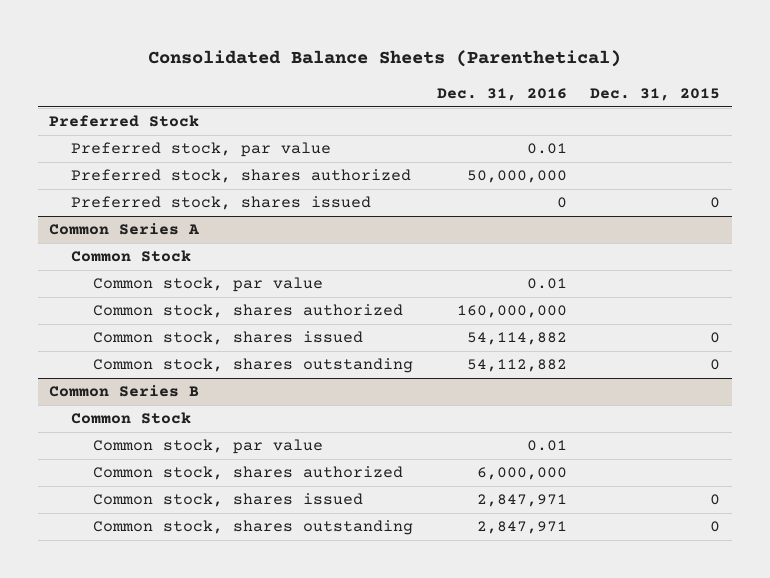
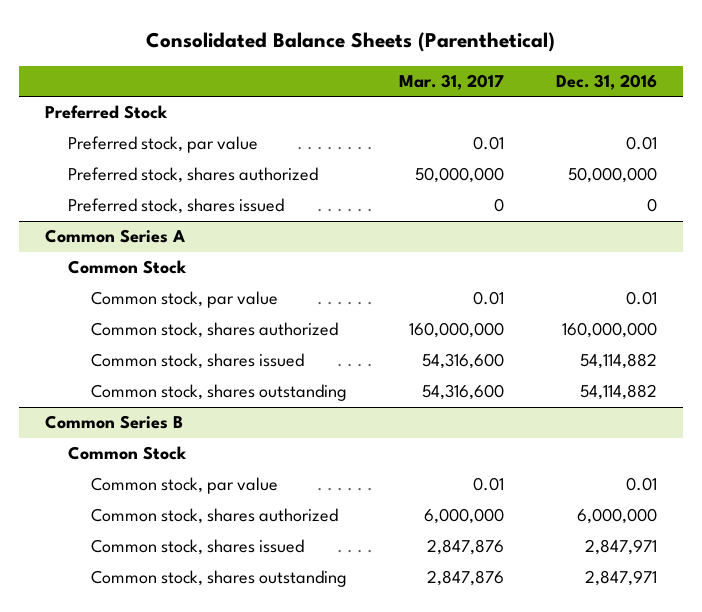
[590,88,721,102] Dec. 31, 2015 -> none
none -> [398,74,504,91] Mar. 31, 2017
[466,359,567,373] 54,112,882 -> [579,384,657,401] 54,114,882

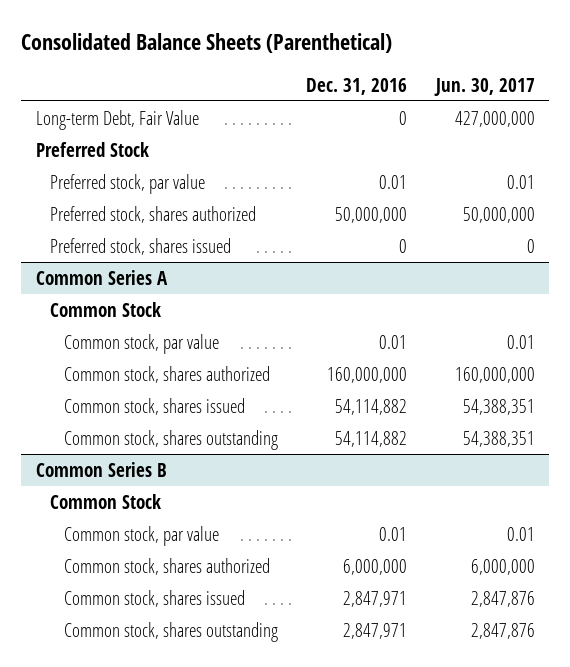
[398,74,504,91] Mar. 31, 2017 -> none
none -> [433,77,535,96] Jun. 30, 2017
none -> [35,109,199,130] Long-term Debt, Fair Value

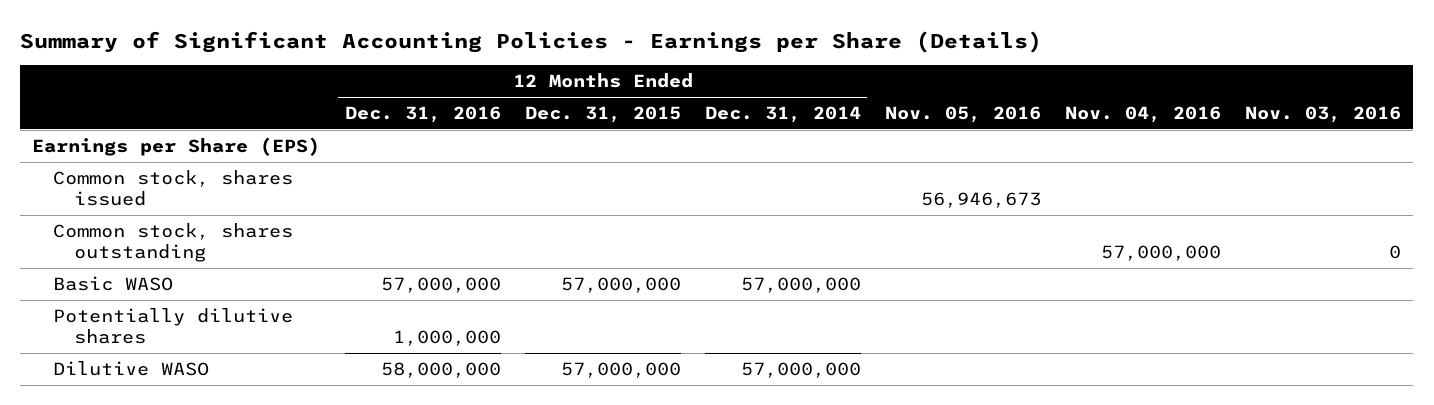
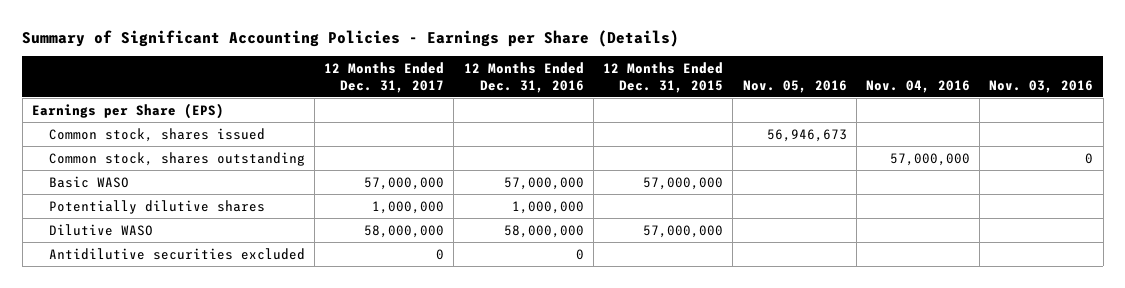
[704,106,861,124] Dec. 31, 2014 -> none
none -> [324,61,445,93] 12 Months Ended Dec. 31, 2017
none -> [48,247,305,260] Antidilutive securities excluded

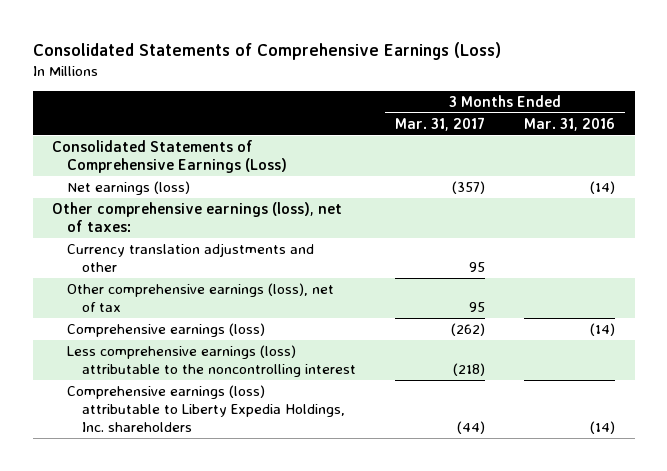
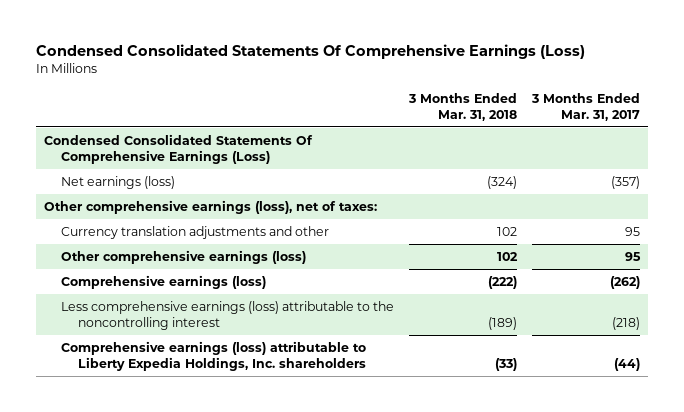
[32,41,501,60] Consolidated Statements of Comprehensive Earnings (Loss) -> [36,43,586,59] Condensed Consolidated Statements Of Comprehensive Earnings (Loss)
[524,117,616,131] Mar. 31, 2016 -> none
none -> [408,92,518,121] 3 Months Ended Mar. 31, 2018
[52,140,288,174] Consolidated Statements of Comprehensive Earnings (Loss) -> [43,134,313,164] Condensed Consolidated Statements Of Comprehensive Earnings (Loss)
[67,283,335,313] Other comprehensive earnings (loss), net of tax -> [60,250,306,265] Other comprehensive earnings (loss)

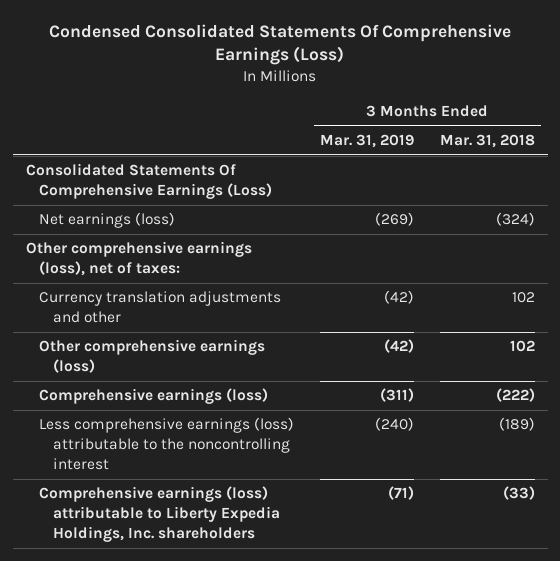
[531,92,641,121] 3 Months Ended Mar. 31, 2017 -> none
none -> [320,133,415,148] Mar. 31, 2019
[43,134,313,164] Condensed Consolidated Statements Of Comprehensive Earnings (Loss) -> [25,163,273,200] Consolidated Statements Of Comprehensive Earnings (Loss)

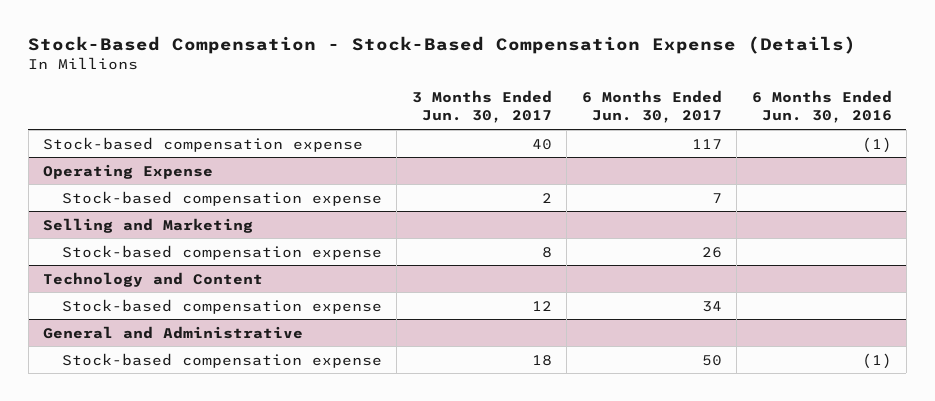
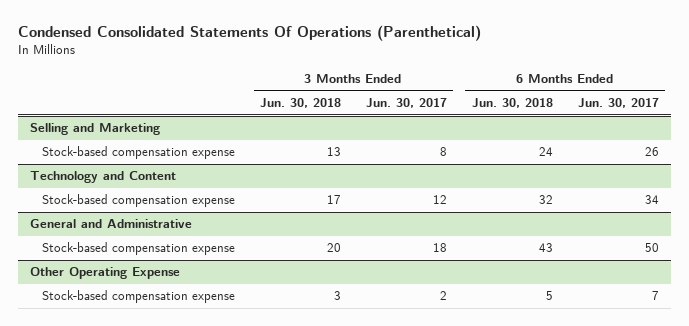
[28,36,857,55] Stock-Based Compensation - Stock-Based Compensation Expense (Details) -> [17,25,481,42] Condensed Consolidated Statements Of Operations (Parenthetical)
[751,90,892,124] 6 Months Ended Jun. 30, 2016 -> none
none -> [259,98,341,109] Jun. 30, 2018
none -> [471,98,553,109] Jun. 30, 2018
[43,136,364,152] Stock-based compensation expense -> none
[43,163,214,179] Operating Expense -> none
[61,190,382,206] Stock-based compensation expense -> none
none -> [29,267,180,280] Other Operating Expense
none -> [41,290,235,304] Stock-based compensation expense

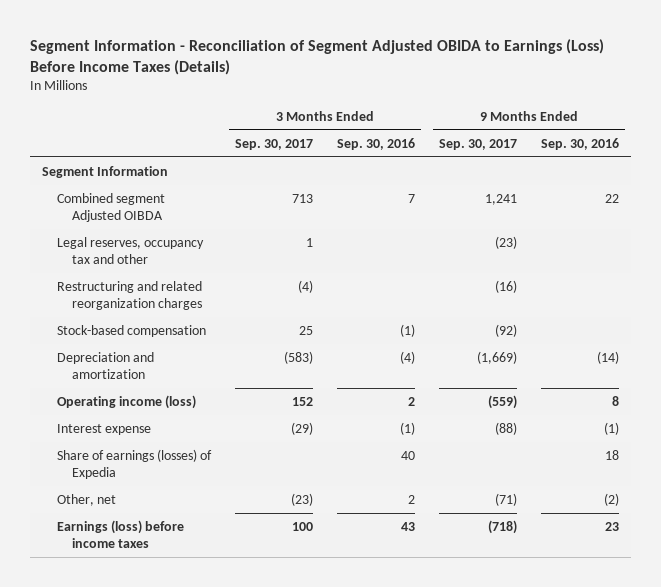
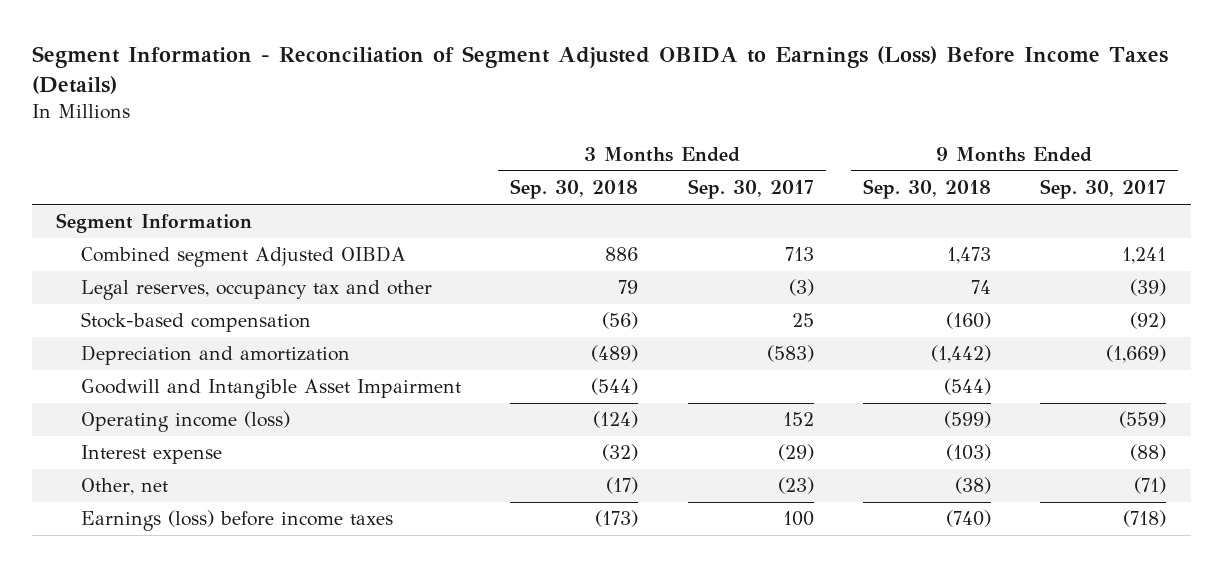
[336,137,415,150] Sep. 30, 2016 -> none
[540,137,619,150] Sep. 30, 2016 -> none
none -> [510,179,639,200] Sep. 30, 2018
none -> [862,179,991,200] Sep. 30, 2018
[56,280,202,310] Restructuring and related reorganization charges -> none
[305,237,313,247] 1 -> [788,279,814,297] (3)
[494,235,517,249] (23) -> [1129,279,1166,297] (39)
none -> [81,379,462,400] Goodwill and Intangible Asset Impairment
[56,448,212,479] Share of earnings (losses) of Expedia -> none

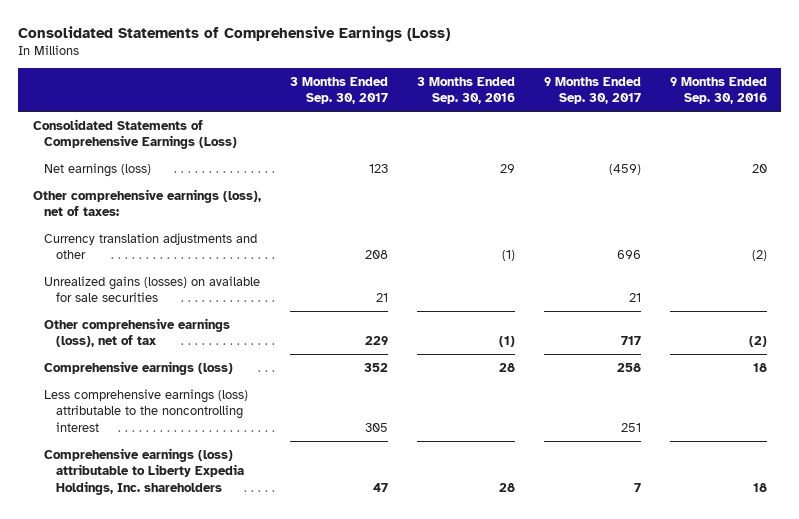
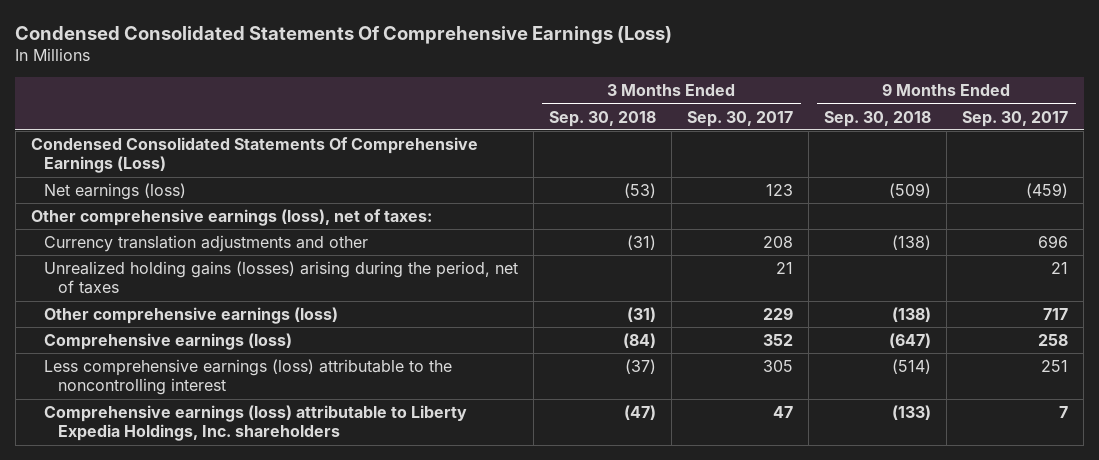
[18,26,451,43] Consolidated Statements of Comprehensive Earnings (Loss) -> [15,26,673,45] Condensed Consolidated Statements Of Comprehensive Earnings (Loss)
[416,76,515,105] 3 Months Ended Sep. 30, 2016 -> none
[669,76,767,105] 9 Months Ended Sep. 30, 2016 -> none
none -> [549,110,657,127] Sep. 30, 2018
none -> [824,110,932,127] Sep. 30, 2018
[32,118,238,150] Consolidated Statements of Comprehensive Earnings (Loss) -> [30,136,478,174] Condensed Consolidated Statements Of Comprehensive Earnings (Loss)
[44,275,261,303] Unrealized gains (losses) on available for sale securities -> [44,260,519,295] Unrealized holding gains (losses) arising during the period, net of taxes
[44,317,231,348] Other comprehensive earnings (loss), net of tax -> [44,306,339,324] Other comprehensive earnings (loss)

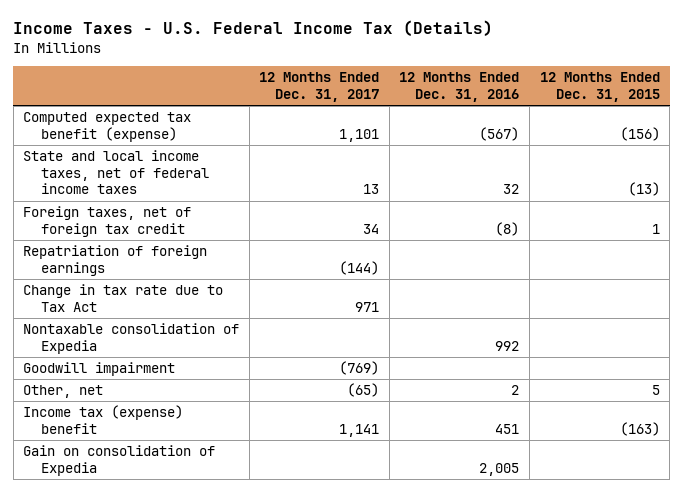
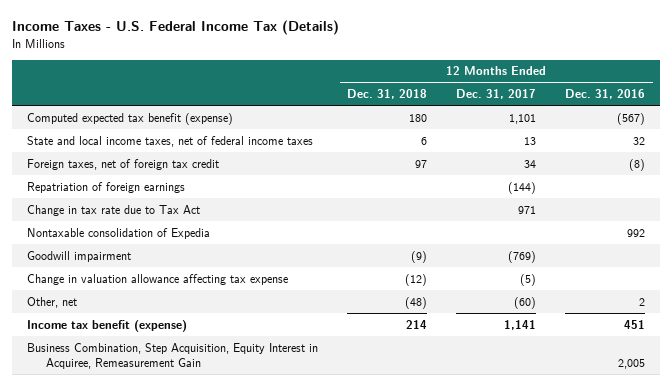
[539,72,660,102] 12 Months Ended Dec. 31, 2015 -> none
none -> [346,89,427,100] Dec. 31, 2018
none -> [26,273,288,285] Change in valuation allowance affecting tax expense
[347,383,380,398] (65) -> [514,296,537,309] (60)
[23,405,184,434] Income tax (expense) benefit -> [26,319,187,332] Income tax benefit (expense)
[23,445,216,476] Gain on consolidation of Expedia -> [26,342,318,370] Business Combination, Step Acquisition, Equity Interest in Acquiree, Remeasurement Gain

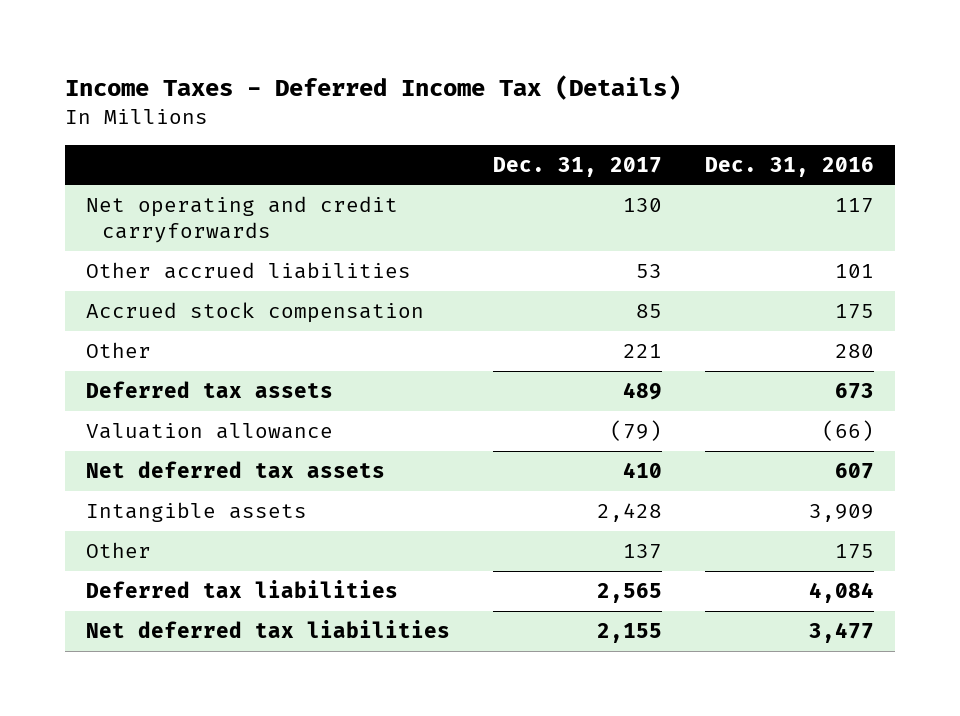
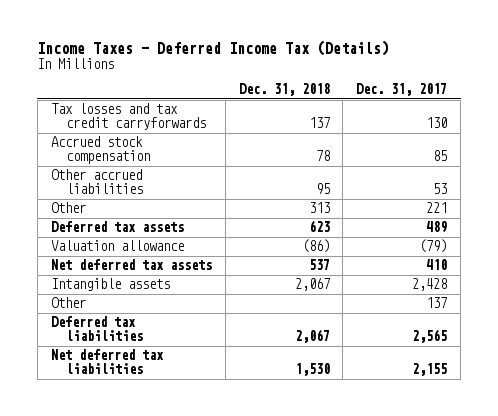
[704,156,874,177] Dec. 31, 2016 -> none
none -> [238,83,330,97] Dec. 31, 2018
[85,196,398,244] Net operating and credit carryforwards -> [50,103,206,131] Tax losses and tax credit carryforwards
[85,262,411,280] Other accrued liabilities -> [50,169,143,195] Other accrued liabilities

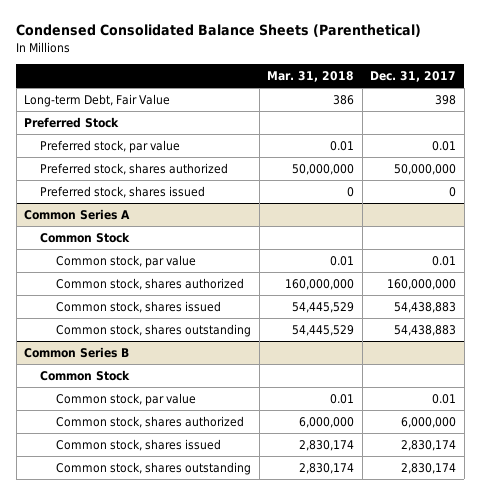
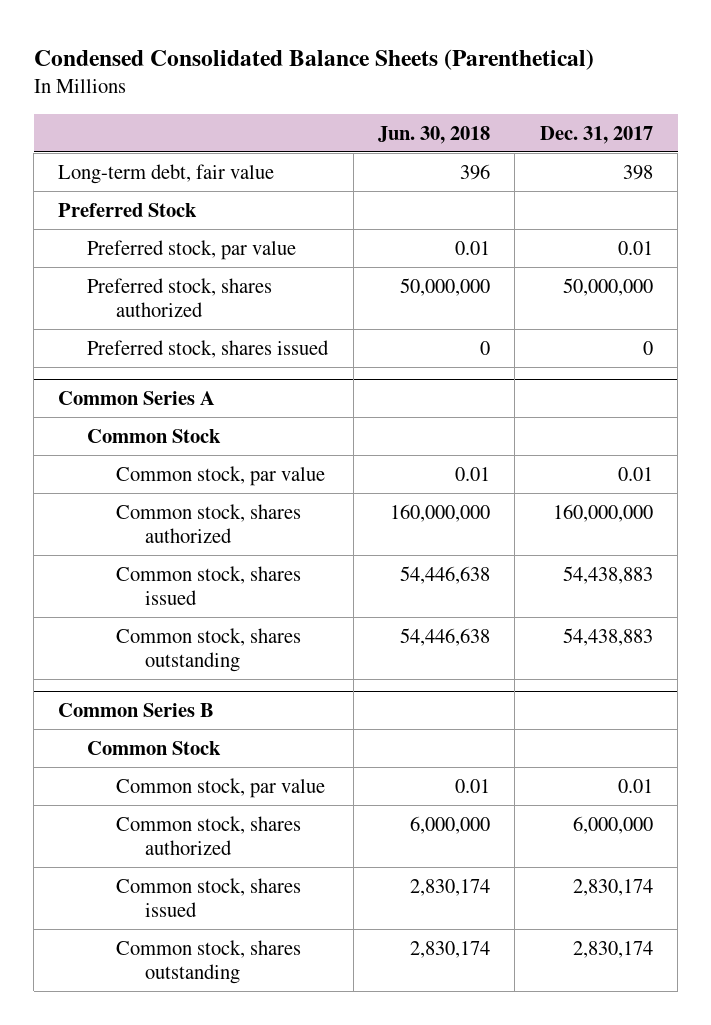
[267,70,355,82] Mar. 31, 2018 -> none
none -> [378,125,491,144] Jun. 30, 2018
[24,94,171,108] Long-term Debt, Fair Value -> [58,163,275,184] Long-term debt, fair value

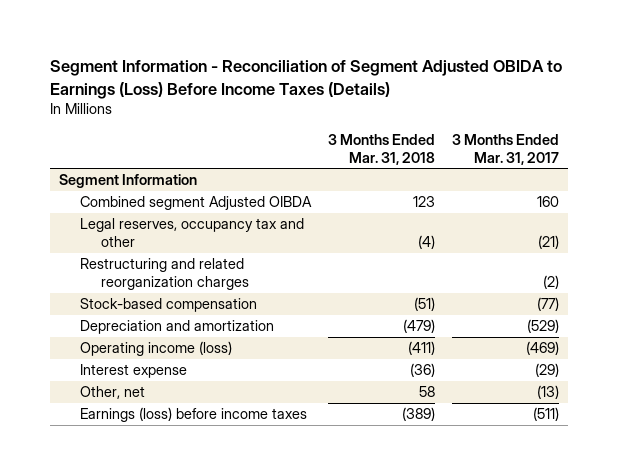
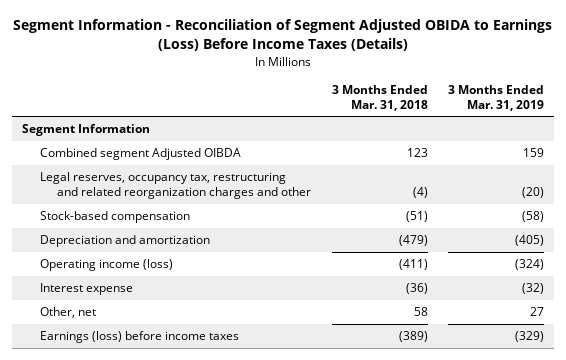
[452,133,560,165] 3 Months Ended Mar. 31, 2017 -> none
none -> [448,84,545,111] 3 Months Ended Mar. 31, 2019
[79,258,250,291] Restructuring and related reorganization charges -> none
[79,218,304,248] Legal reserves, occupancy tax and other -> [39,172,312,200] Legal reserves, occupancy tax, restructuring and related reorganization charges and other

